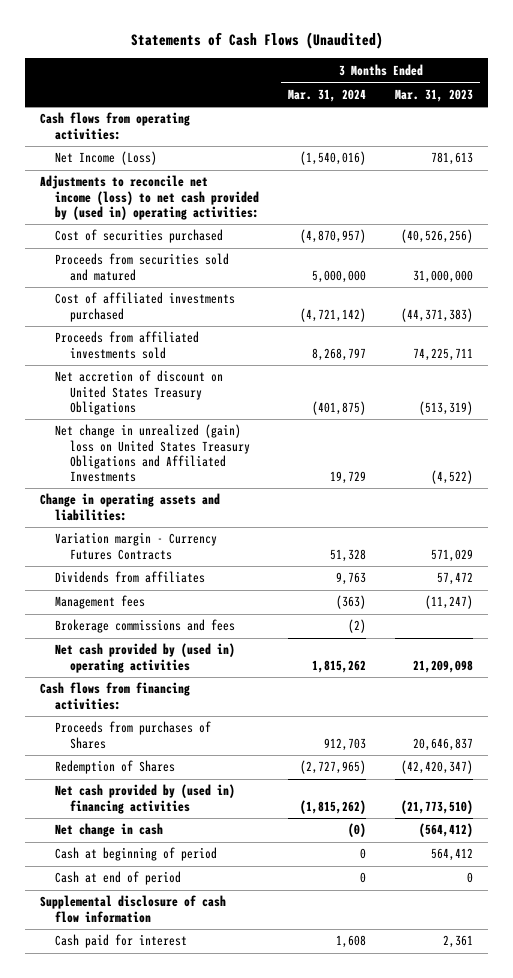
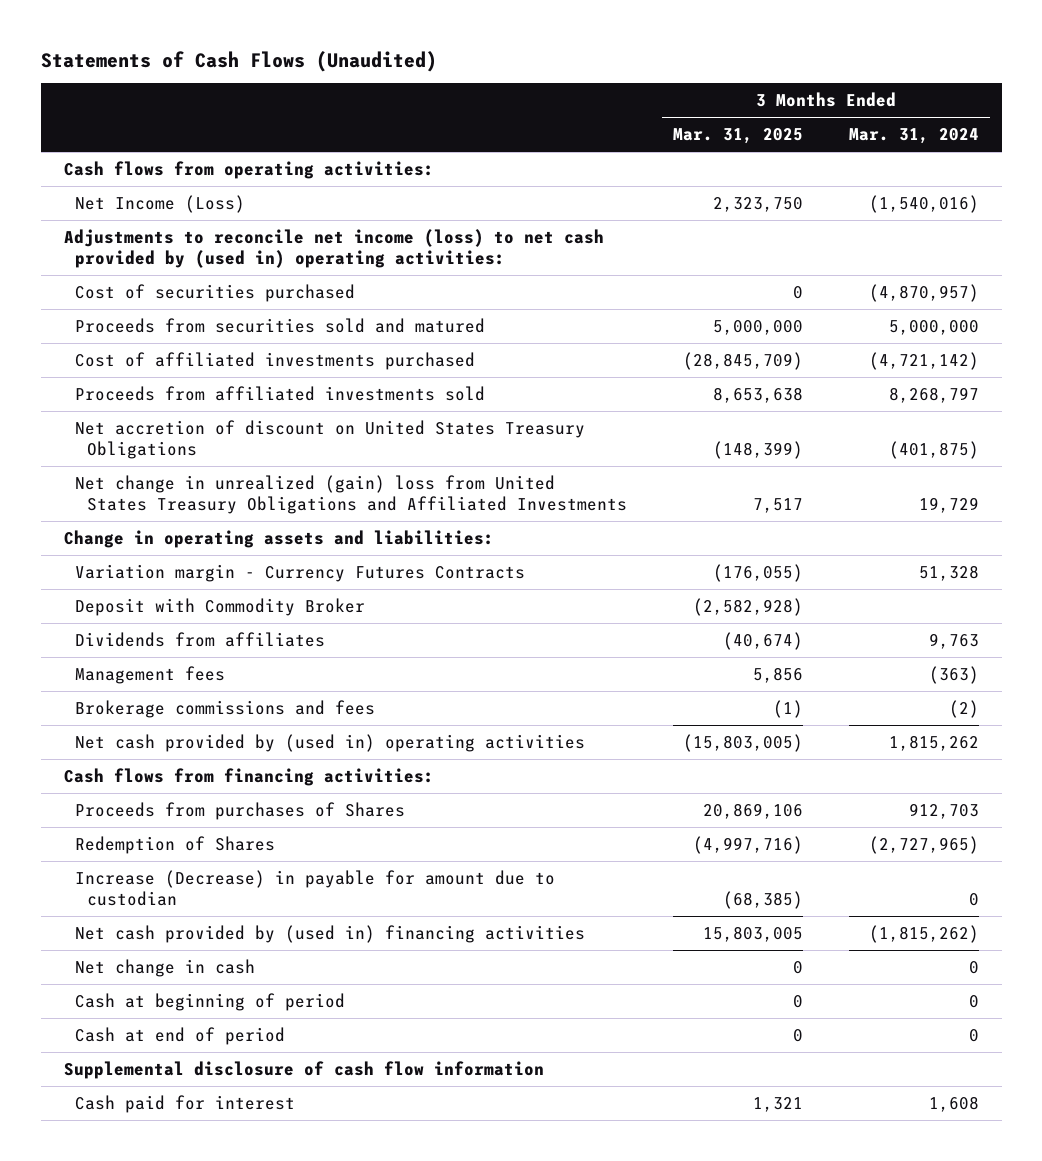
[395,88,474,102] Mar. 31, 2023 -> none
none -> [672,128,803,145] Mar. 31, 2025
[54,424,250,482] Net change in unrealized (gain) loss on United States Treasury Obligations and Affiliated Investments -> [75,474,628,514] Net change in unrealized (gain) loss from United States Treasury Obligations and Affiliated Investments
none -> [75,597,366,616] Deposit with Commodity Broker
none -> [75,869,556,906] Increase (Decrease) in payable for amount due to custodian
[347,823,366,838] (0) -> [968,960,979,974] 0

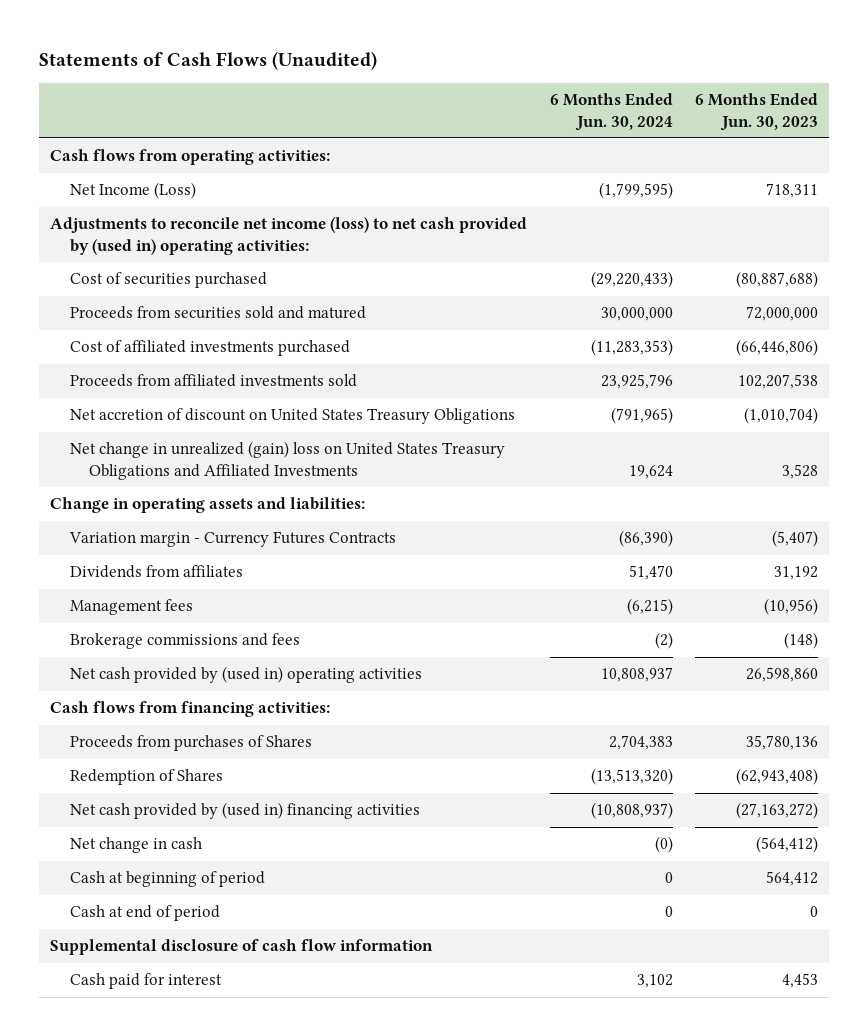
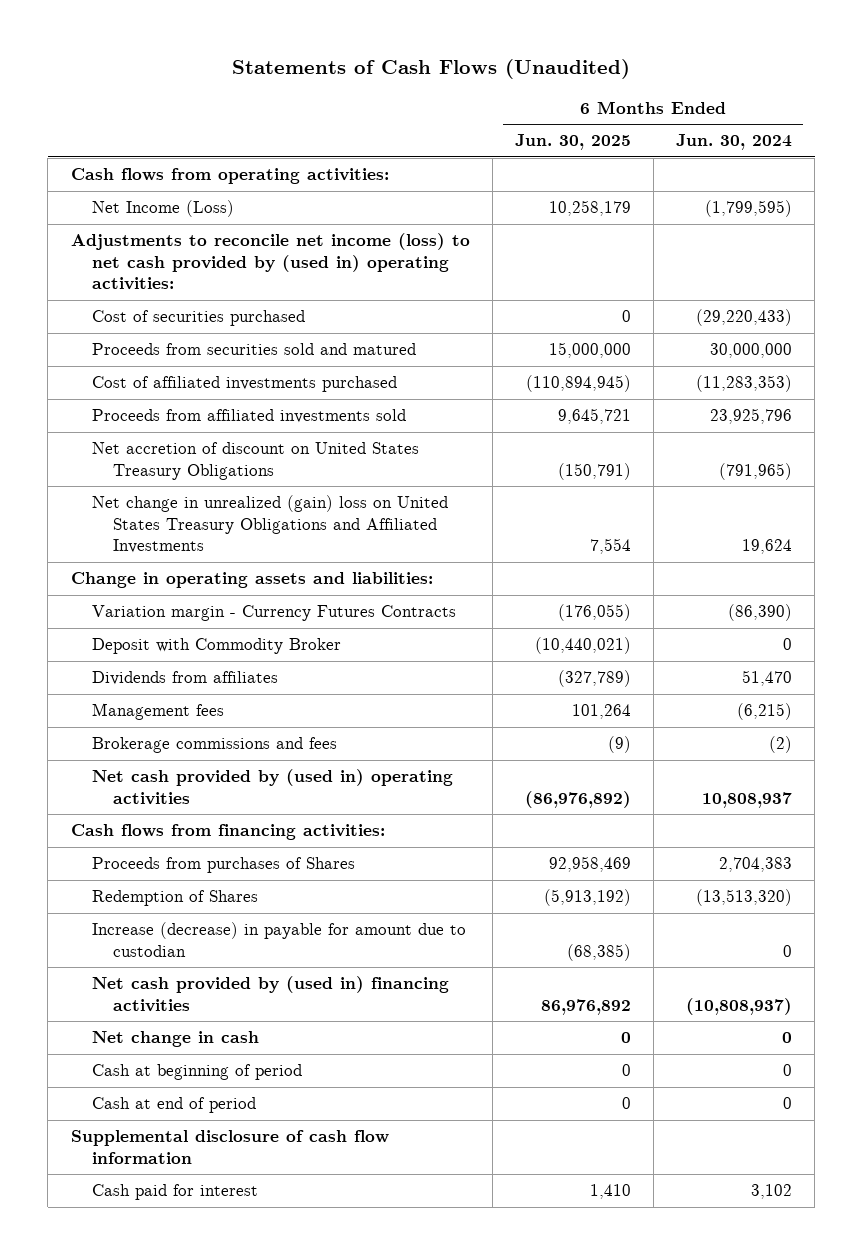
[694,93,818,131] 6 Months Ended Jun. 30, 2023 -> none
none -> [514,134,631,151] Jun. 30, 2025
none -> [91,638,341,655] Deposit with Commodity Broker
none -> [91,922,466,957] Increase (decrease) in payable for amount due to custodian
[654,836,673,854] (0) -> [781,1032,792,1044] 0

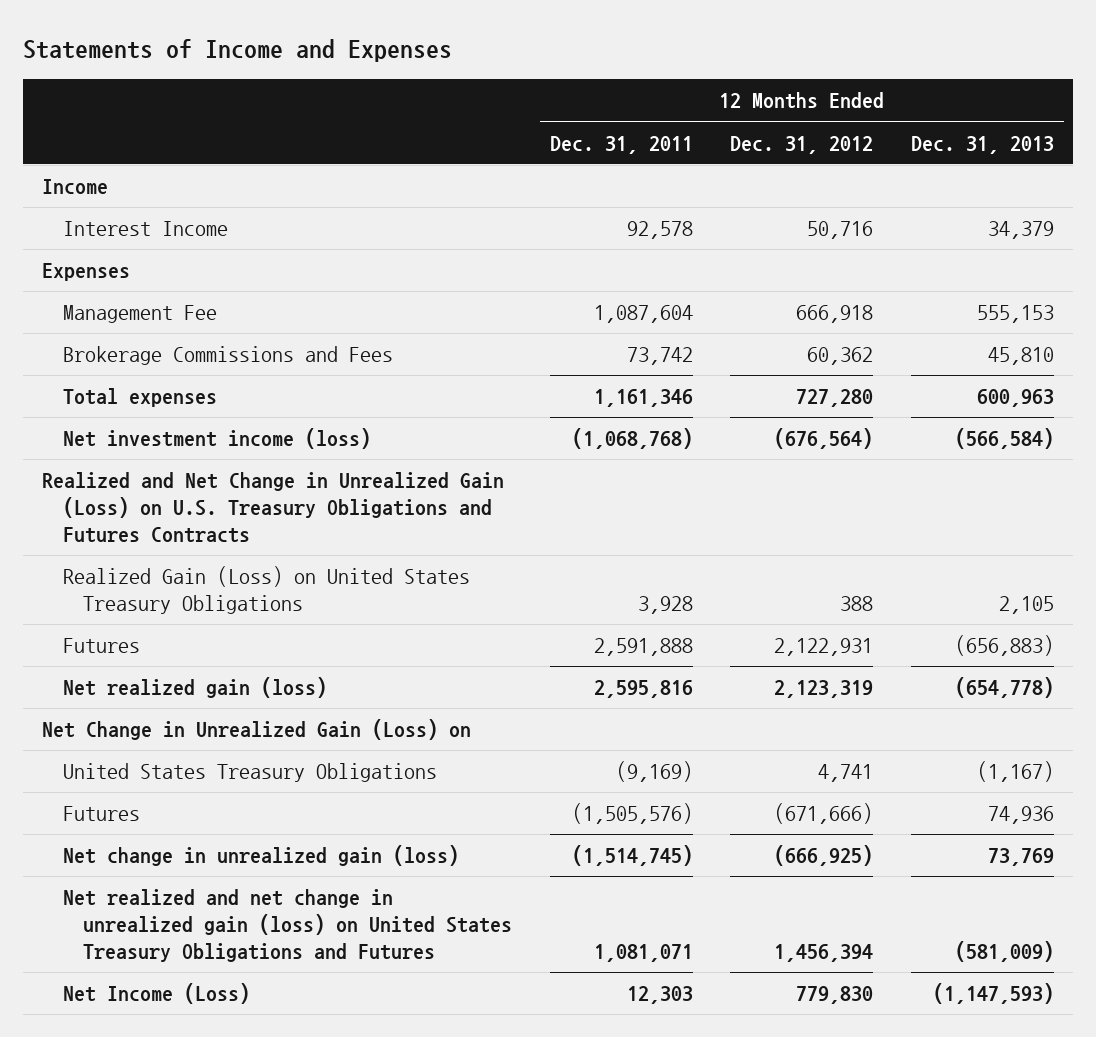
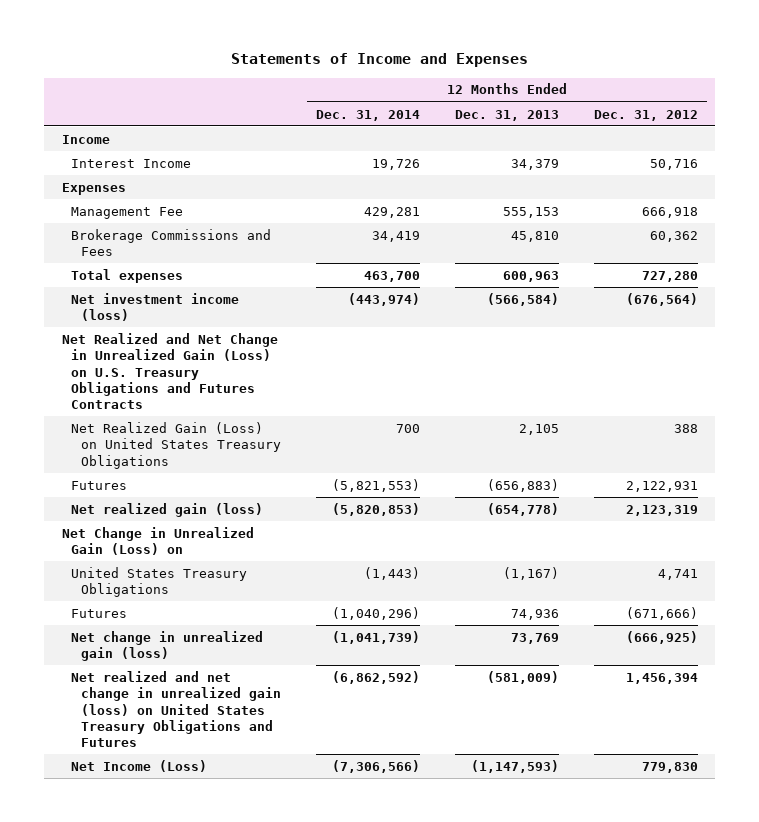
[549,135,693,154] Dec. 31, 2011 -> none
none -> [315,109,420,121] Dec. 31, 2014
[42,472,505,544] Realized and Net Change in Unrealized Gain (Loss) on U.S. Treasury Obligations and Futures Contracts -> [61,332,278,410] Net Realized and Net Change in Unrealized Gain (Loss) on U.S. Treasury Obligations and Futures Contracts
[62,566,470,615] Realized Gain (Loss) on United States Treasury Obligations -> [71,421,281,469] Net Realized Gain (Loss) on United States Treasury Obligations

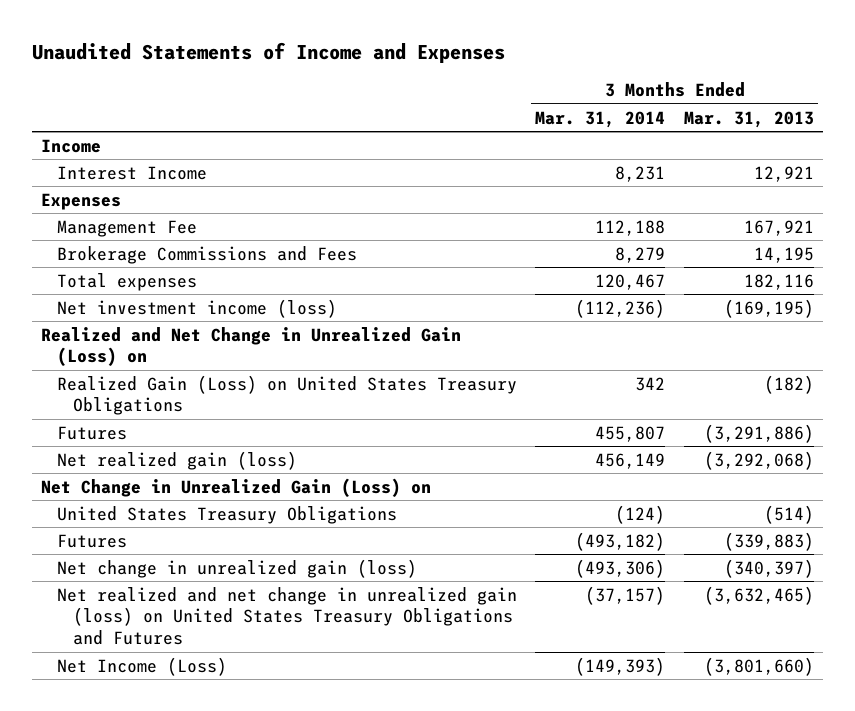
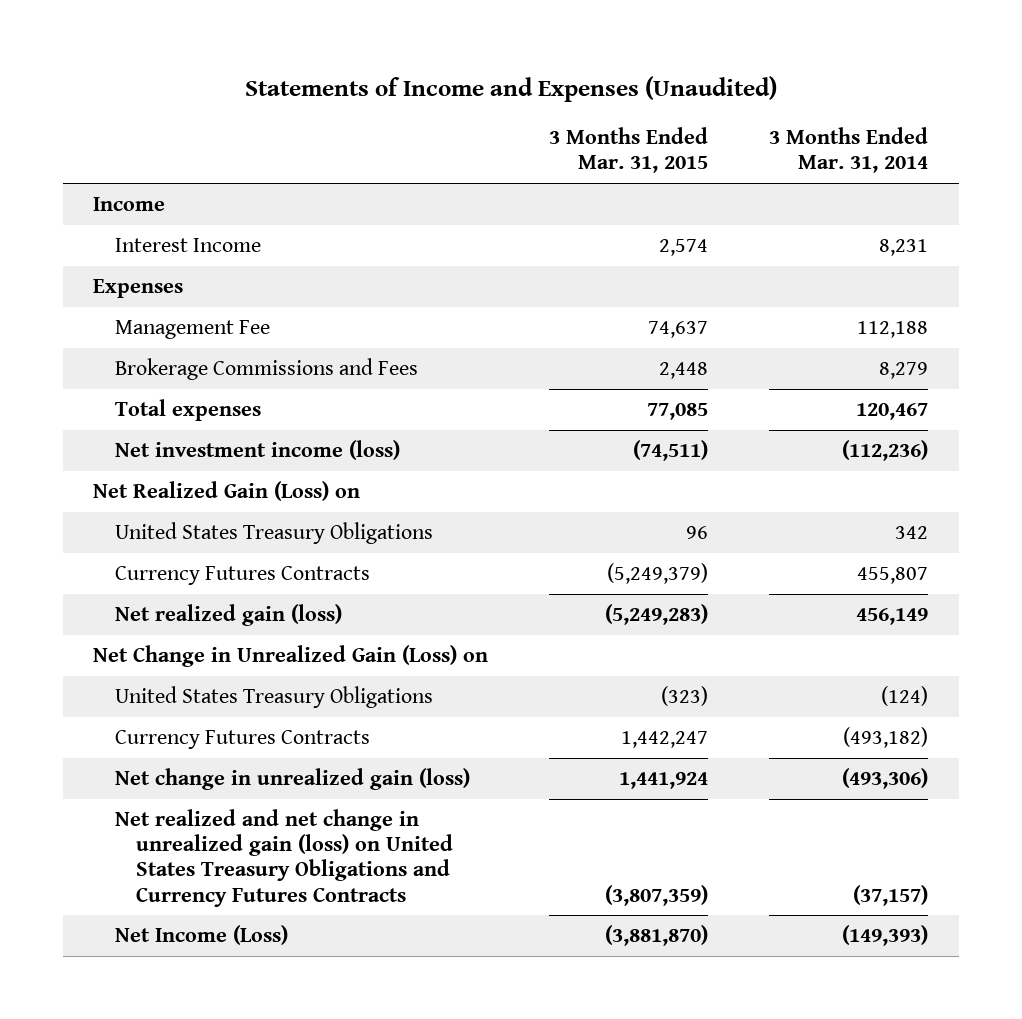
[32,42,506,64] Unaudited Statements of Income and Expenses -> [244,76,777,103] Statements of Income and Expenses (Unaudited)
[683,110,814,128] Mar. 31, 2013 -> none
none -> [549,127,709,174] 3 Months Ended Mar. 31, 2015
[41,326,462,367] Realized and Net Change in Unrealized Gain (Loss) on -> [93,480,361,501] Net Realized Gain (Loss) on
[57,374,518,416] Realized Gain (Loss) on United States Treasury Obligations -> [114,521,433,544] United States Treasury Obligations
[57,425,128,440] Futures -> [114,565,370,585] Currency Futures Contracts
[57,533,128,548] Futures -> [114,729,370,749] Currency Futures Contracts
[57,586,518,646] Net realized and net change in unrealized gain (loss) on United States Treasury Obligations and Futures -> [114,808,454,907] Net realized and net change in unrealized gain (loss) on United States Treasury Obligations and Currency Futures Contracts

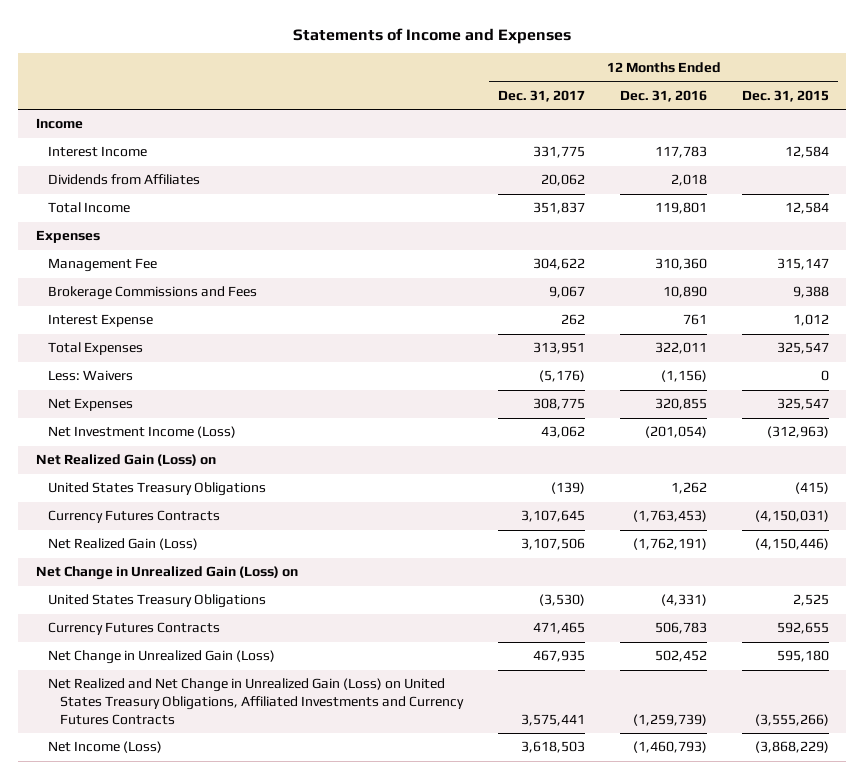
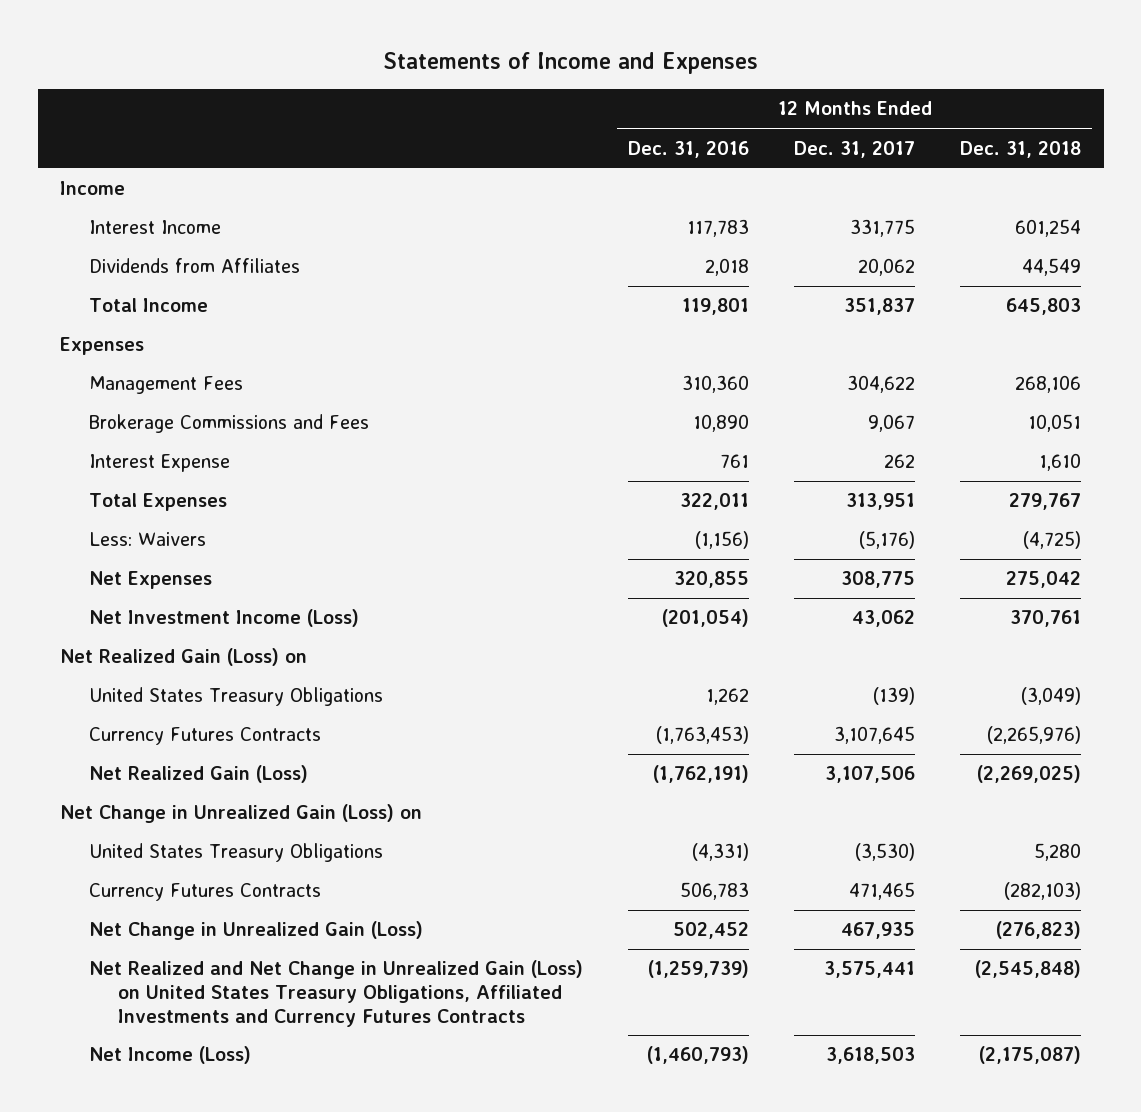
[741,89,829,102] Dec. 31, 2015 -> none
none -> [960,140,1082,158] Dec. 31, 2018
[47,258,157,273] Management Fee -> [89,376,244,395] Management Fees

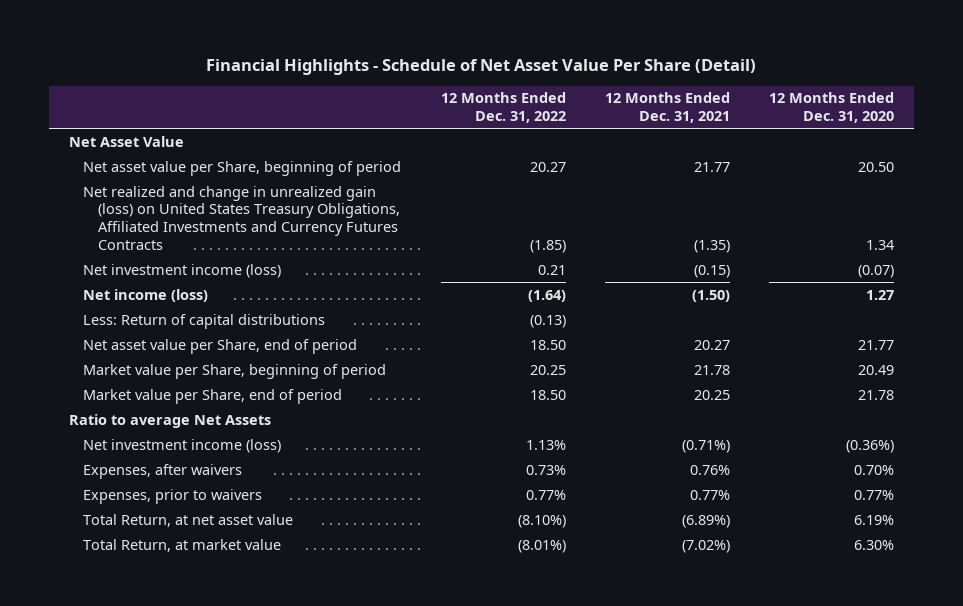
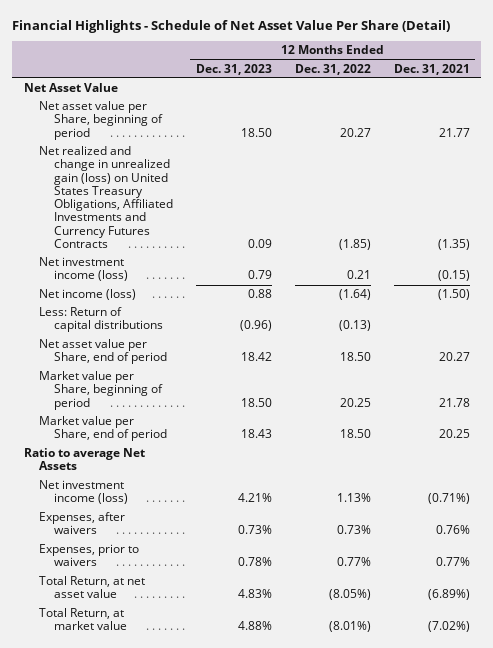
[768,92,894,123] 12 Months Ended Dec. 31, 2020 -> none
none -> [196,63,273,75] Dec. 31, 2023
[517,514,566,528] (8.10%) -> [328,589,371,601] (8.05%)

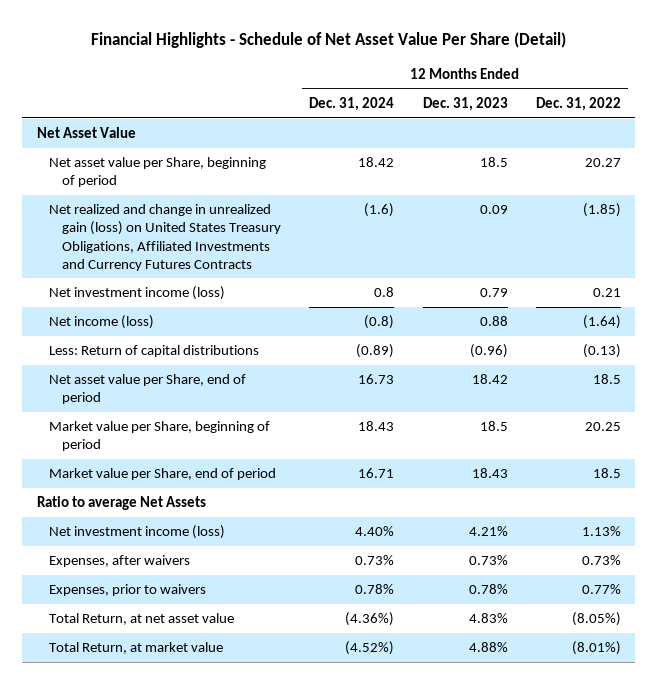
[393,63,470,75] Dec. 31, 2021 -> none
none -> [309,97,395,112] Dec. 31, 2024
[241,127,273,137] 18.50 -> [479,157,508,168] 18.5
[339,352,371,362] 18.50 -> [593,374,622,385] 18.5
[241,397,273,407] 18.50 -> [479,421,508,432] 18.5
[339,429,371,439] 18.50 -> [593,468,622,479] 18.5

